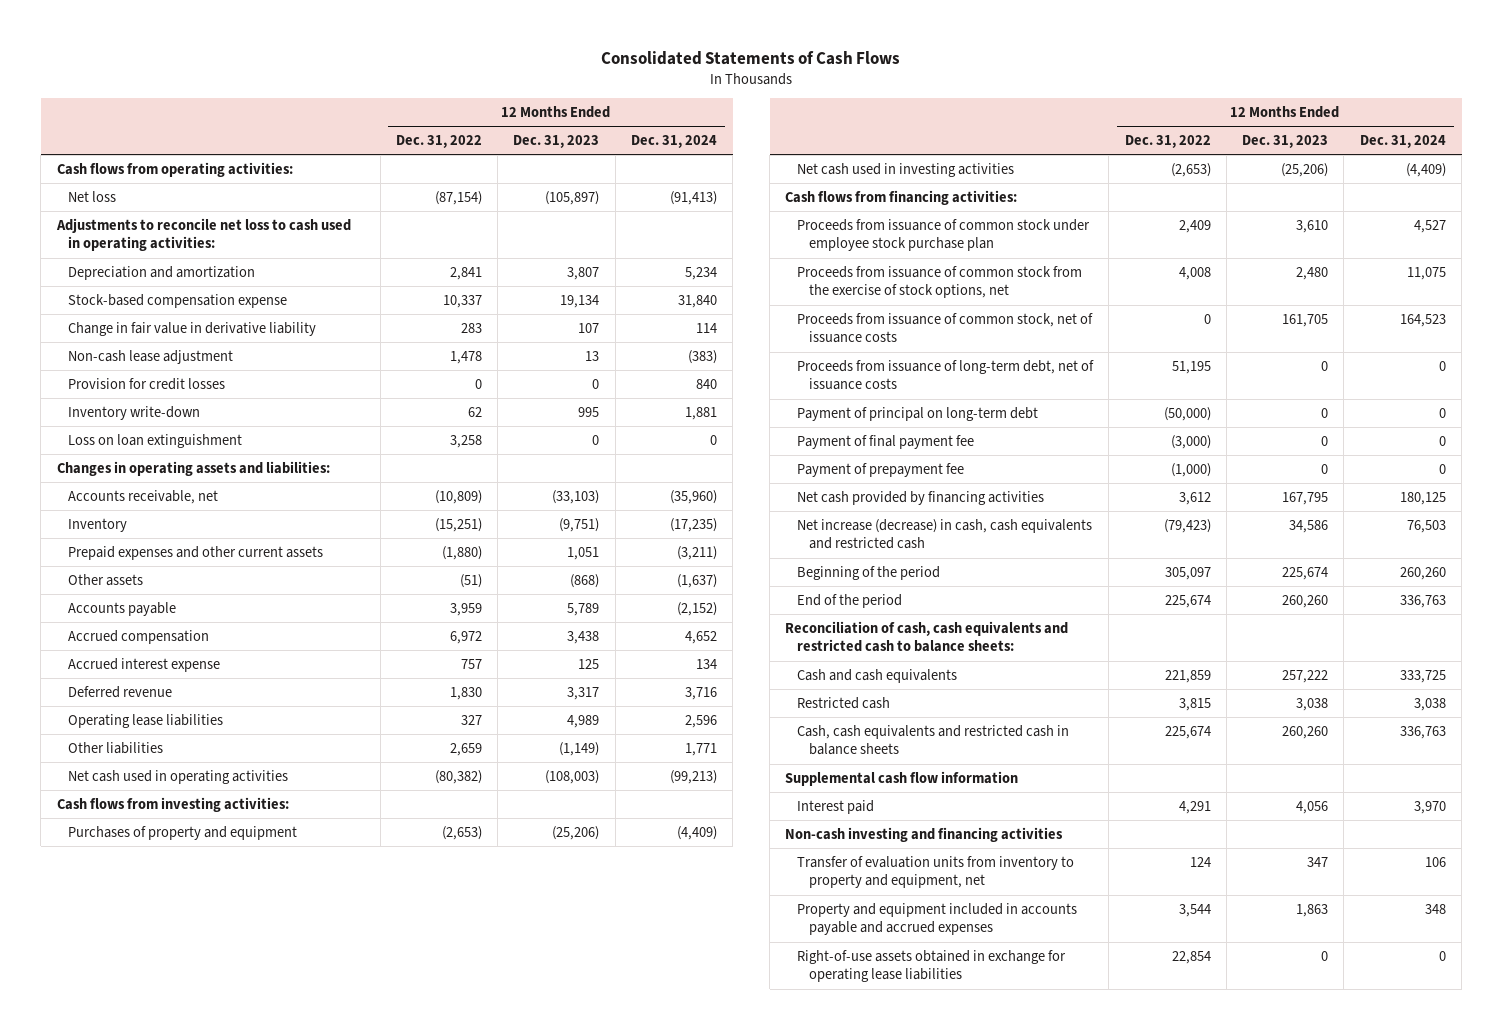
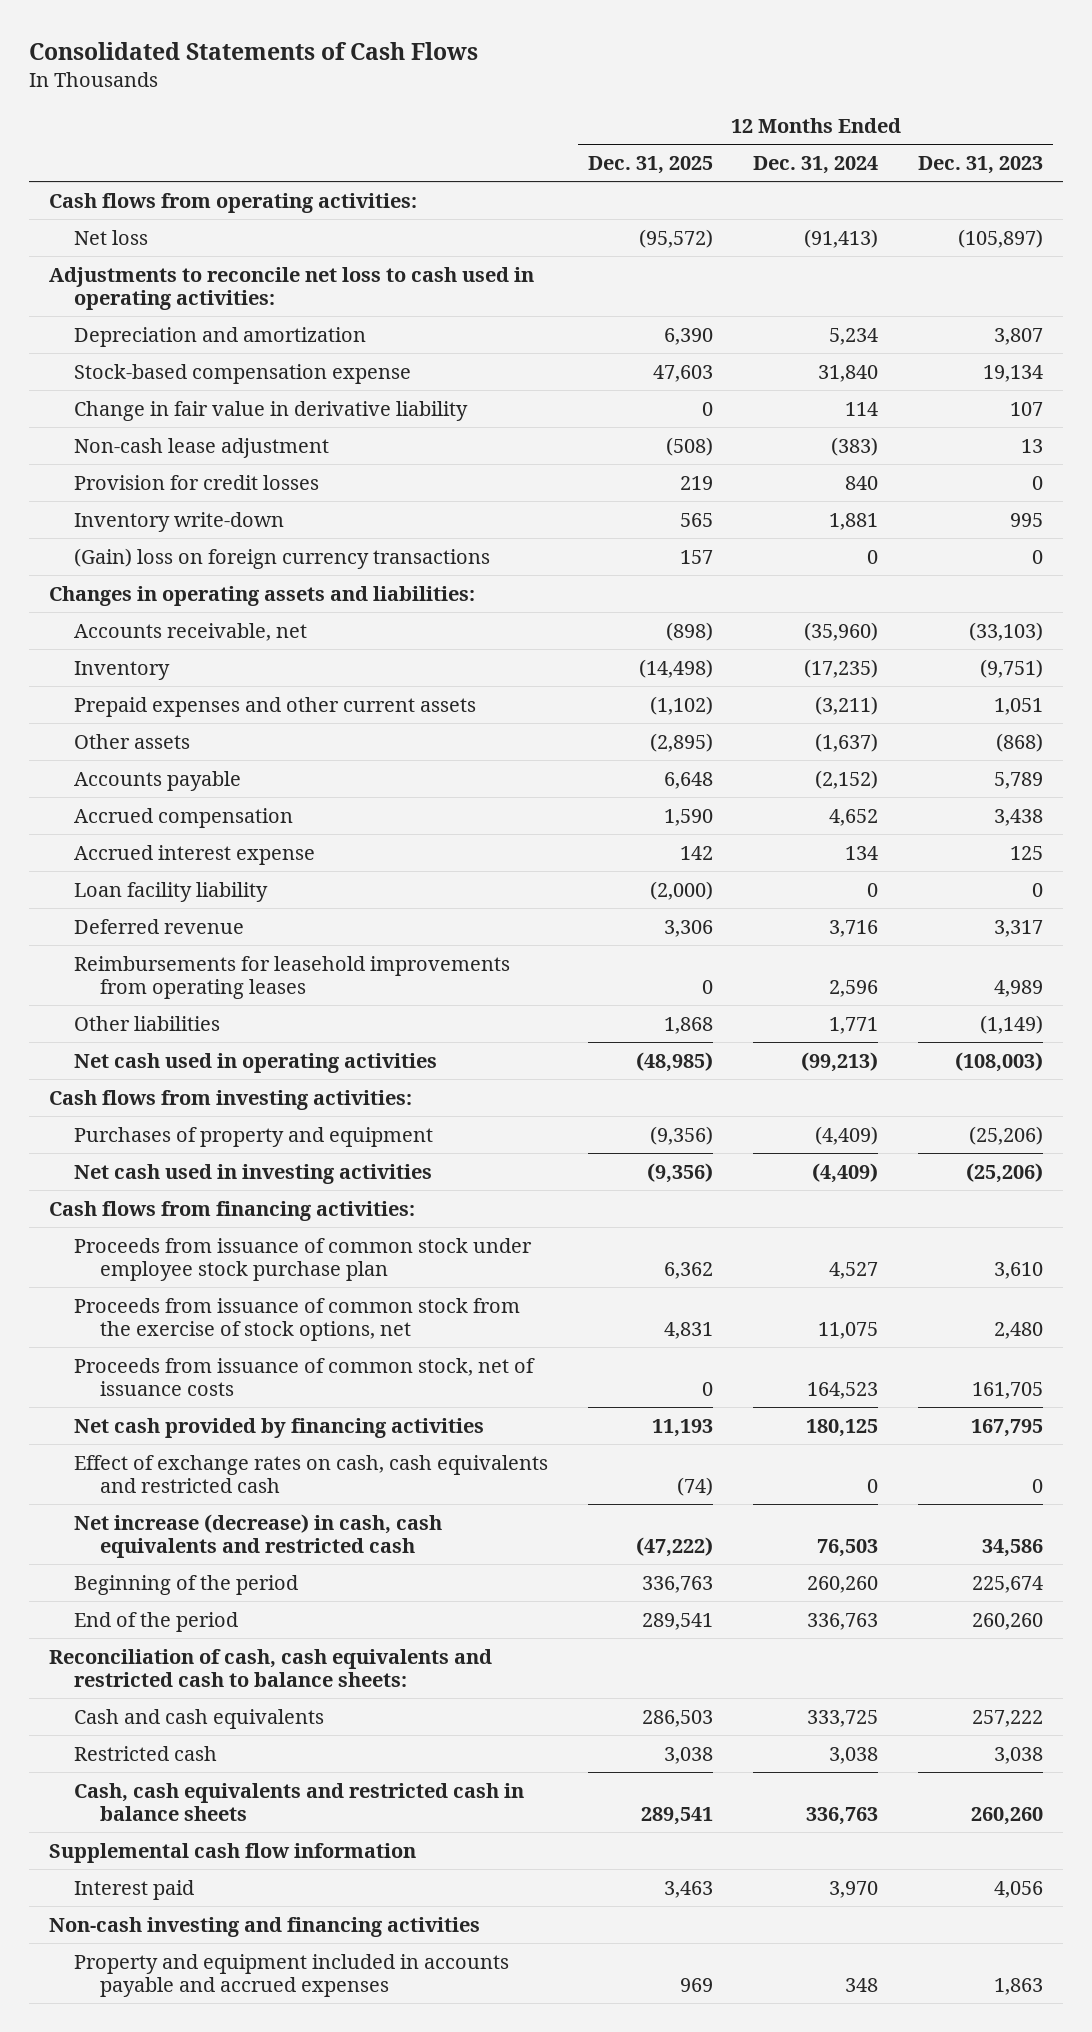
[395,135,482,149] Dec. 31, 2022 -> none
none -> [588,156,714,175] Dec. 31, 2025
[68,433,243,448] Loss on loan extinguishment -> [74,547,491,569] (Gain) loss on foreign currency transactions
none -> [74,881,269,902] Loan facility liability
[68,713,224,728] Operating lease liabilities -> [74,955,511,999] Reimbursements for leasehold improvements from operating leases
[796,359,1094,391] Proceeds from issuance of long-term debt, net of issuance costs -> none
[796,406,1038,421] Payment of principal on long-term debt -> none
[796,434,974,449] Payment of final payment fee -> none
[796,462,964,477] Payment of prepayment fee -> none
none -> [74,1454,549,1493] Effect of exchange rates on cash, cash equivalents and restricted cash
[796,855,1074,889] Transfer of evaluation units from inventory to property and equipment, net -> none
[796,949,1066,983] Right-of-use assets obtained in exchange for operating lease liabilities -> none

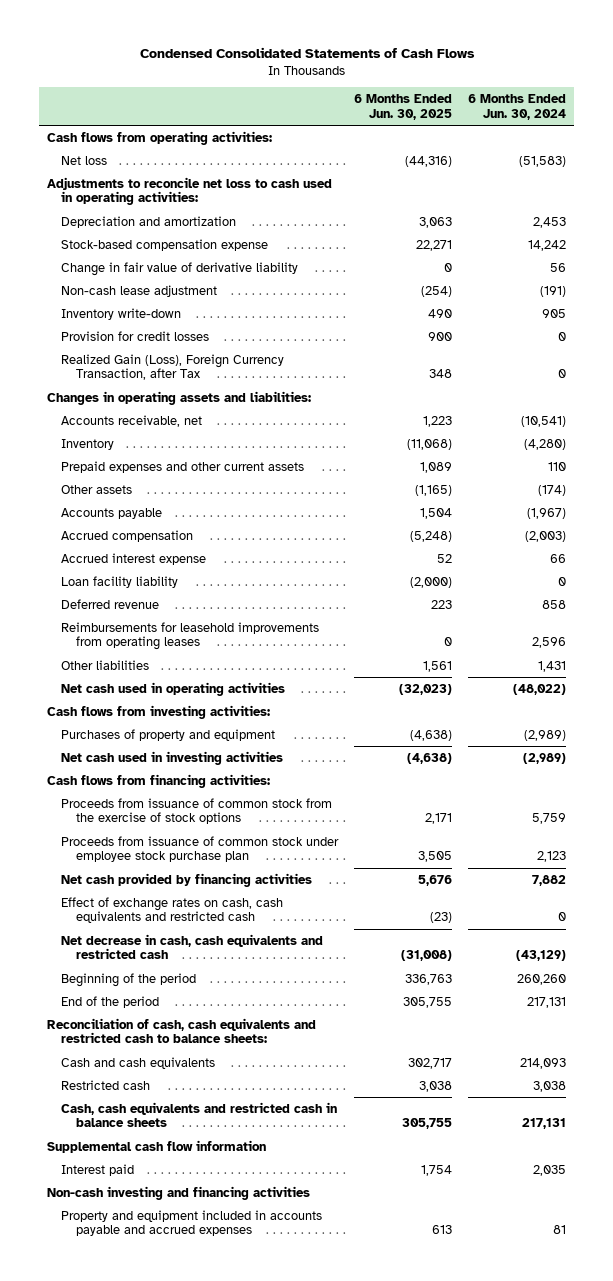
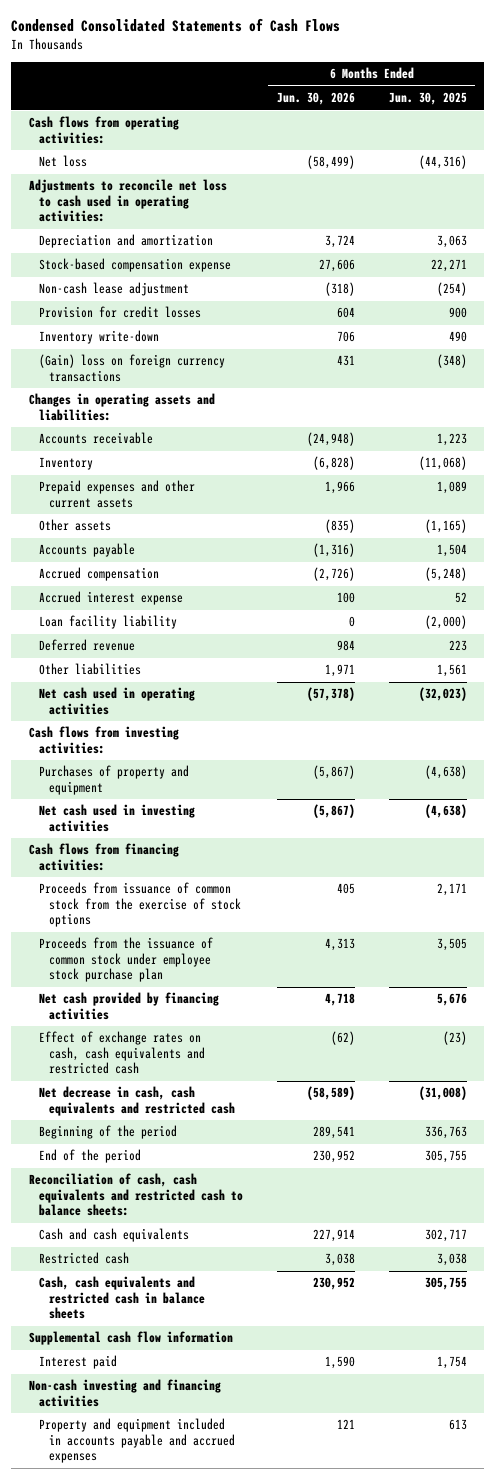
[468,94,567,120] 6 Months Ended Jun. 30, 2024 -> none
none -> [276,92,355,106] Jun. 30, 2026
[61,261,299,276] Change in fair value of derivative liability -> none
[61,307,182,320] Inventory write-down -> [38,330,159,345] Inventory write-down
[61,353,285,381] Realized Gain (Loss), Foreign Currency Transaction, after Tax -> [38,354,225,382] (Gain) loss on foreign currency transactions
[429,369,453,379] 348 -> [436,354,467,369] (348)
[61,414,203,427] Accounts receivable, net -> [38,432,153,445] Accounts receivable
[61,621,320,651] Reimbursements for leasehold improvements from operating leases -> none
[61,835,340,863] Proceeds from issuance of common stock under employee stock purchase plan -> [38,937,213,983] Proceeds from the issuance of common stock under employee stock purchase plan

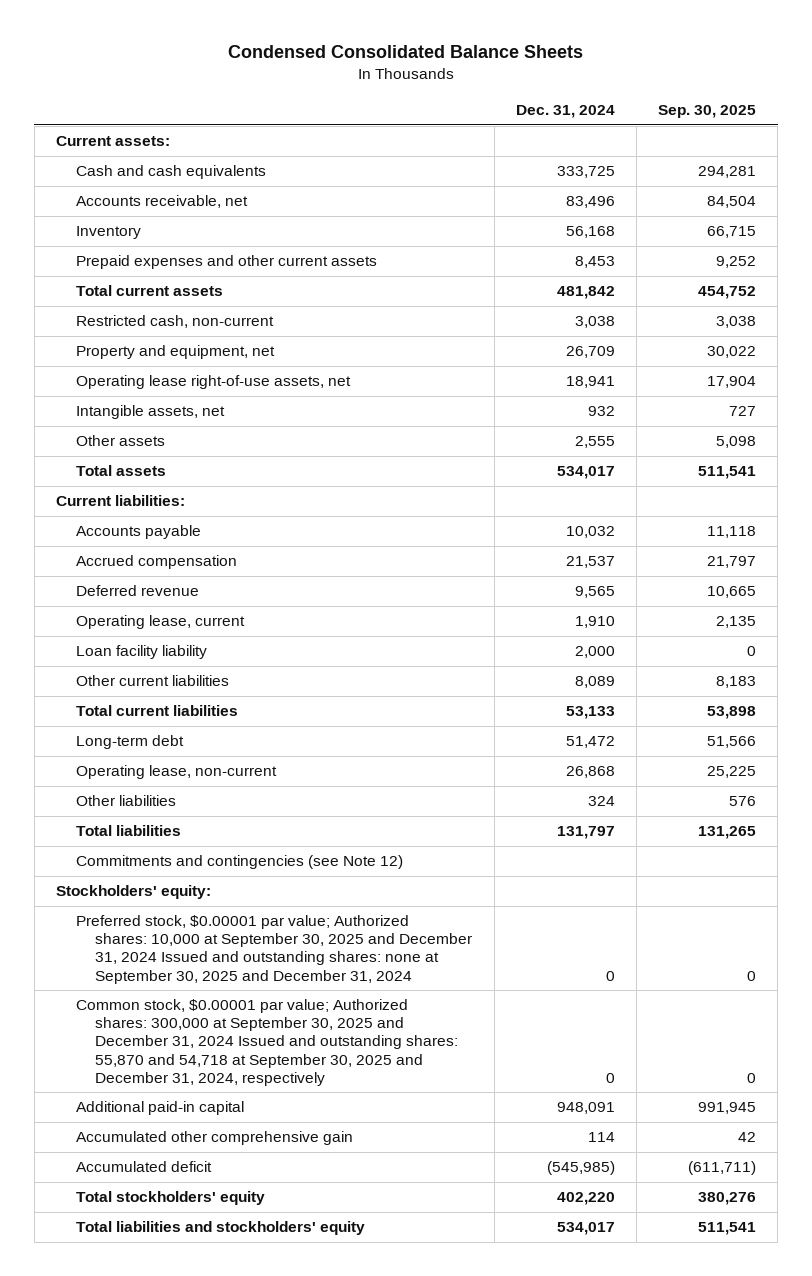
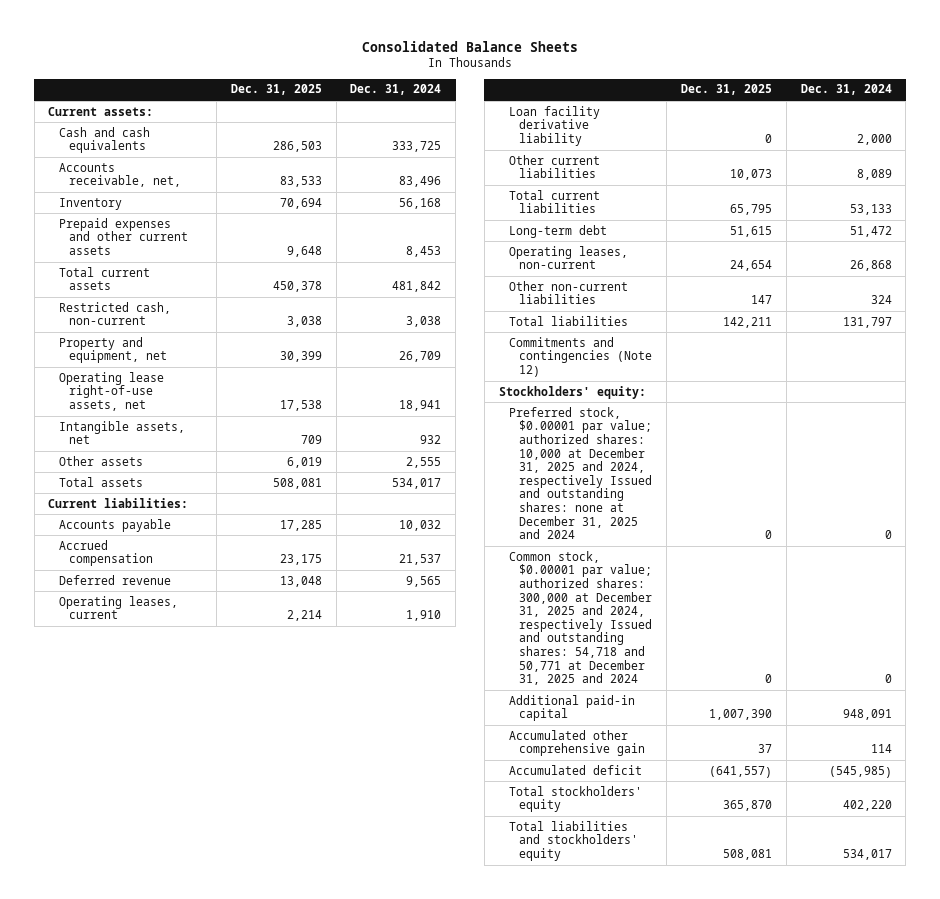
[227,45,583,59] Condensed Consolidated Balance Sheets -> [362,40,579,52] Consolidated Balance Sheets
[657,105,756,119] Sep. 30, 2025 -> none
none -> [230,84,322,96] Dec. 31, 2025
[75,195,248,209] Accounts receivable, net -> [58,162,182,188] Accounts receivable, net,
[75,615,245,630] Operating lease, current -> [58,595,178,620] Operating leases, current
[75,645,207,660] Loan facility liability -> [508,105,600,147] Loan facility derivative liability
[75,765,277,780] Operating lease, non-current -> [508,245,628,270] Operating leases, non-current
[75,795,176,807] Other liabilities -> [508,280,628,305] Other non-current liabilities
[75,855,403,870] Commitments and contingencies (see Note 12) -> [508,336,653,378] Commitments and contingencies (Note 12)
[75,915,473,984] Preferred stock, $0.00001 par value; Authorized shares: 10,000 at September 30, 2025 and December 31, 2024 Issued and outstanding shares: none at September 30, 2025 and December 31, 2024 -> [508,406,653,540] Preferred stock, $0.00001 par value; authorized shares: 10,000 at December 31, 2025 and 2024, respectively Issued and outstanding shares: none at December 31, 2025 and 2024
[75,999,459,1086] Common stock, $0.00001 par value; Authorized shares: 300,000 at September 30, 2025 and December 31, 2024 Issued and outstanding shares: 55,870 and 54,718 at September 30, 2025 and December 31, 2024, respectively -> [508,550,653,686] Common stock, $0.00001 par value; authorized shares: 300,000 at December 31, 2025 and 2024, respectively Issued and outstanding shares: 54,718 and 50,771 at December 31, 2025 and 2024

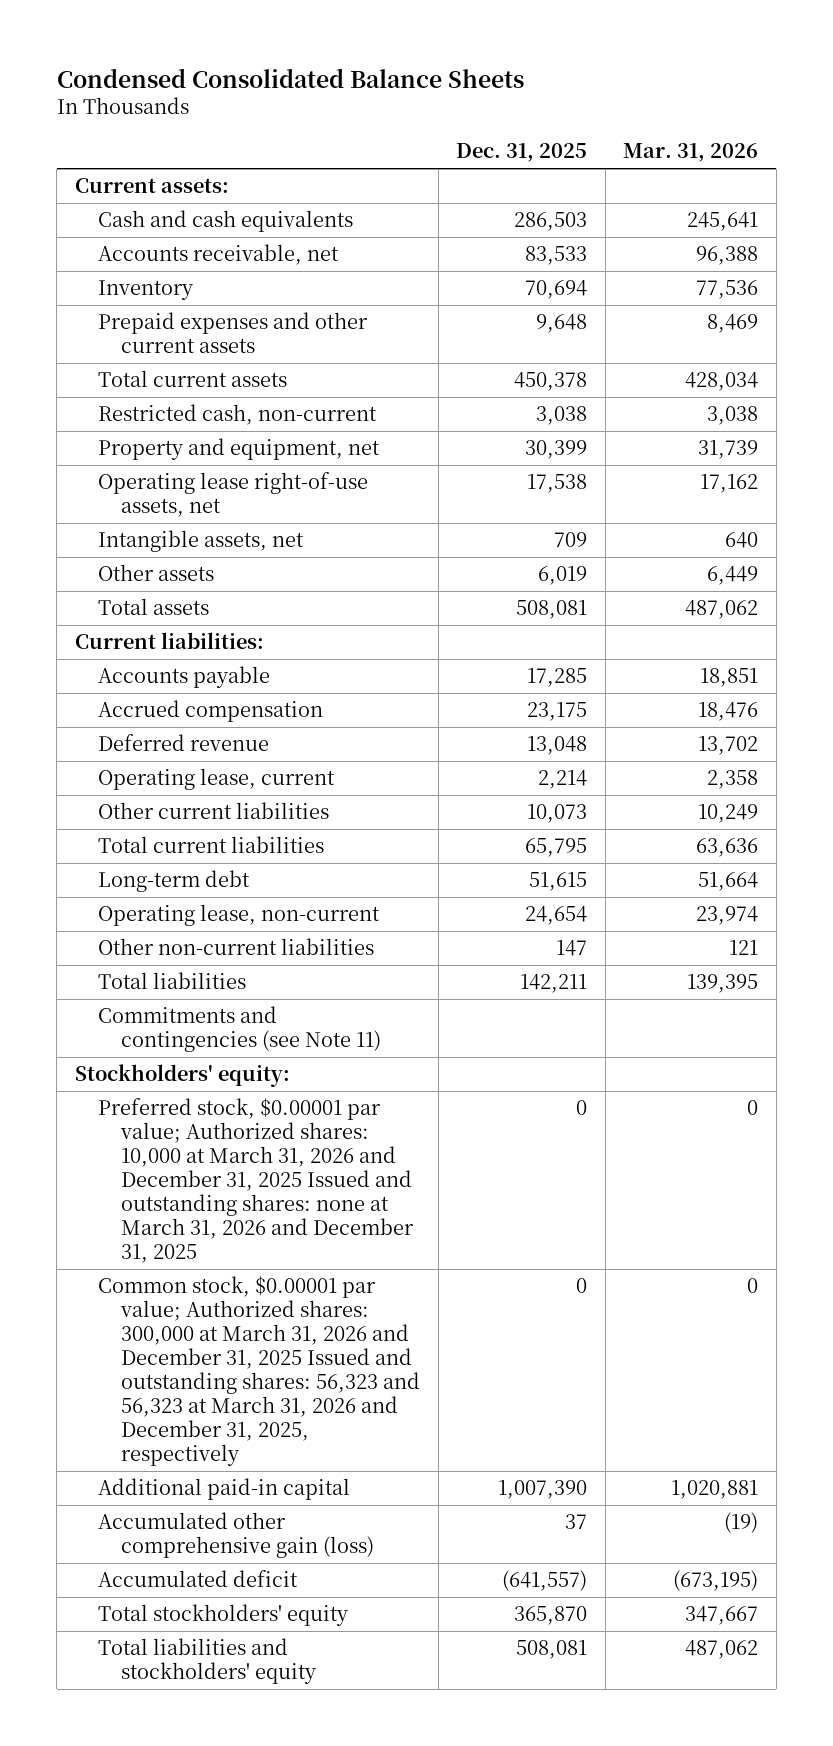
[362,40,579,52] Consolidated Balance Sheets -> [56,67,524,88] Condensed Consolidated Balance Sheets
[350,84,442,96] Dec. 31, 2024 -> none
none -> [623,143,759,163] Mar. 31, 2026
[58,162,182,188] Accounts receivable, net, -> [98,244,340,266] Accounts receivable, net
[508,105,600,147] Loan facility derivative liability -> none
[58,595,178,620] Operating leases, current -> [98,768,336,791] Operating lease, current
[508,245,628,270] Operating leases, non-current -> [98,904,381,927] Operating lease, non-current
[508,336,653,378] Commitments and contingencies (Note 12) -> [98,1006,382,1053] Commitments and contingencies (see Note 11)
[508,406,653,540] Preferred stock, $0.00001 par value; authorized shares: 10,000 at December 31, 2025 and 2024, respectively Issued and outstanding shares: none at December 31, 2025 and 2024 -> [98,1098,415,1264] Preferred stock, $0.00001 par value; Authorized shares: 10,000 at March 31, 2026 and December 31, 2025 Issued and outstanding shares: none at March 31, 2026 and December 31, 2025
[508,550,653,686] Common stock, $0.00001 par value; authorized shares: 300,000 at December 31, 2025 and 2024, respectively Issued and outstanding shares: 54,718 and 50,771 at December 31, 2025 and 2024 -> [98,1276,421,1467] Common stock, $0.00001 par value; Authorized shares: 300,000 at March 31, 2026 and December 31, 2025 Issued and outstanding shares: 56,323 and 56,323 at March 31, 2026 and December 31, 2025, respectively
[508,729,646,757] Accumulated other comprehensive gain -> [98,1512,375,1559] Accumulated other comprehensive gain (loss)

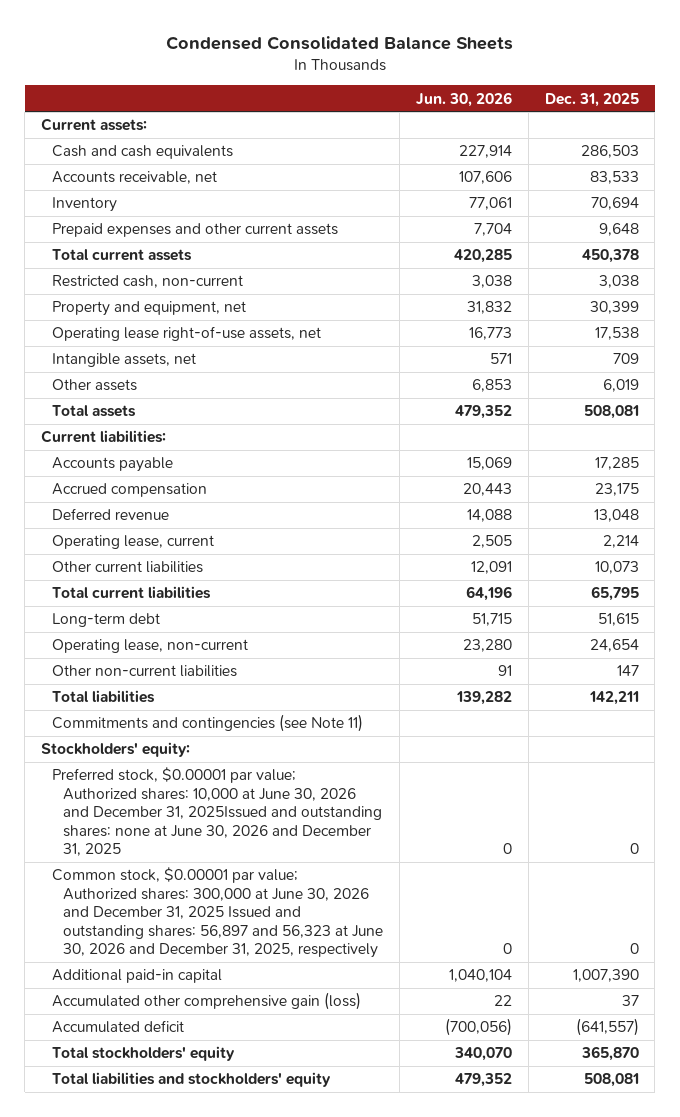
[623,143,759,163] Mar. 31, 2026 -> none
none -> [416,91,513,107] Jun. 30, 2026
[98,1098,415,1264] Preferred stock, $0.00001 par value; Authorized shares: 10,000 at March 31, 2026 and December 31, 2025 Issued and outstanding shares: none at March 31, 2026 and December 31, 2025 -> [52,767,383,857] Preferred stock, $0.00001 par value; Authorized shares: 10,000 at June 30, 2026 and December 31, 2025Issued and outstanding shares: none at June 30, 2026 and December 31, 2025
[98,1276,421,1467] Common stock, $0.00001 par value; Authorized shares: 300,000 at March 31, 2026 and December 31, 2025 Issued and outstanding shares: 56,323 and 56,323 at March 31, 2026 and December 31, 2025, respectively -> [52,867,384,959] Common stock, $0.00001 par value; Authorized shares: 300,000 at June 30, 2026 and December 31, 2025 Issued and outstanding shares: 56,897 and 56,323 at June 30, 2026 and December 31, 2025, respectively

